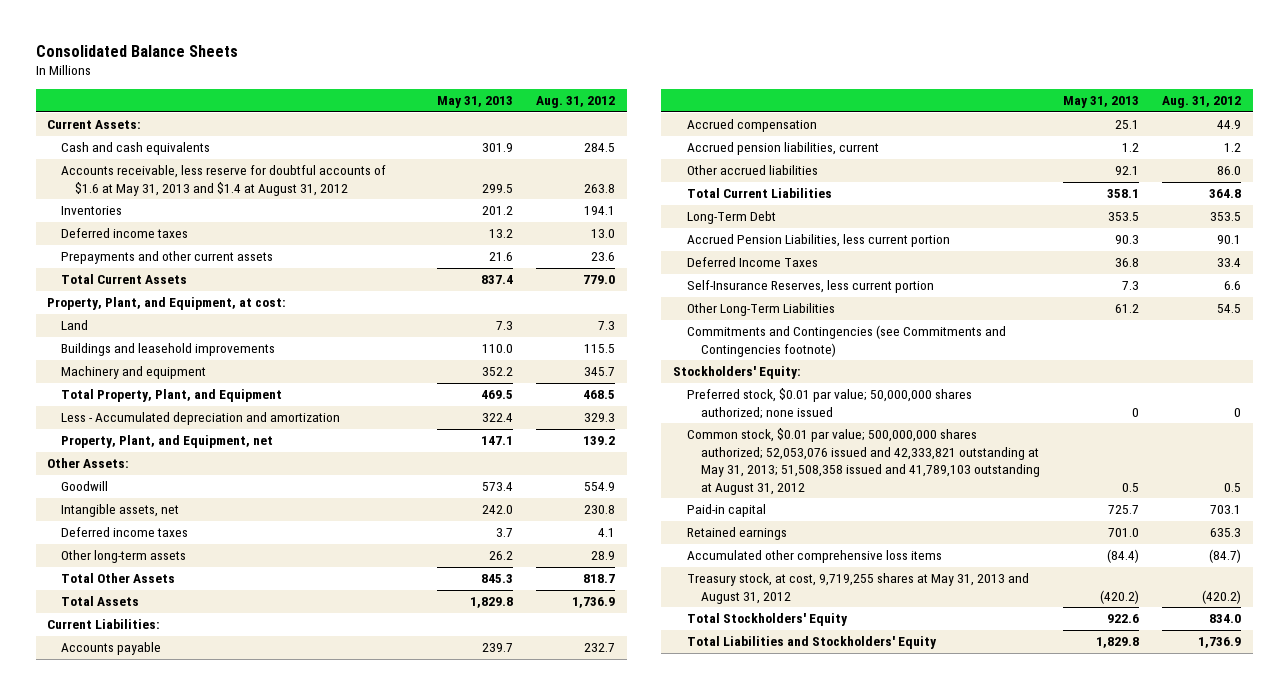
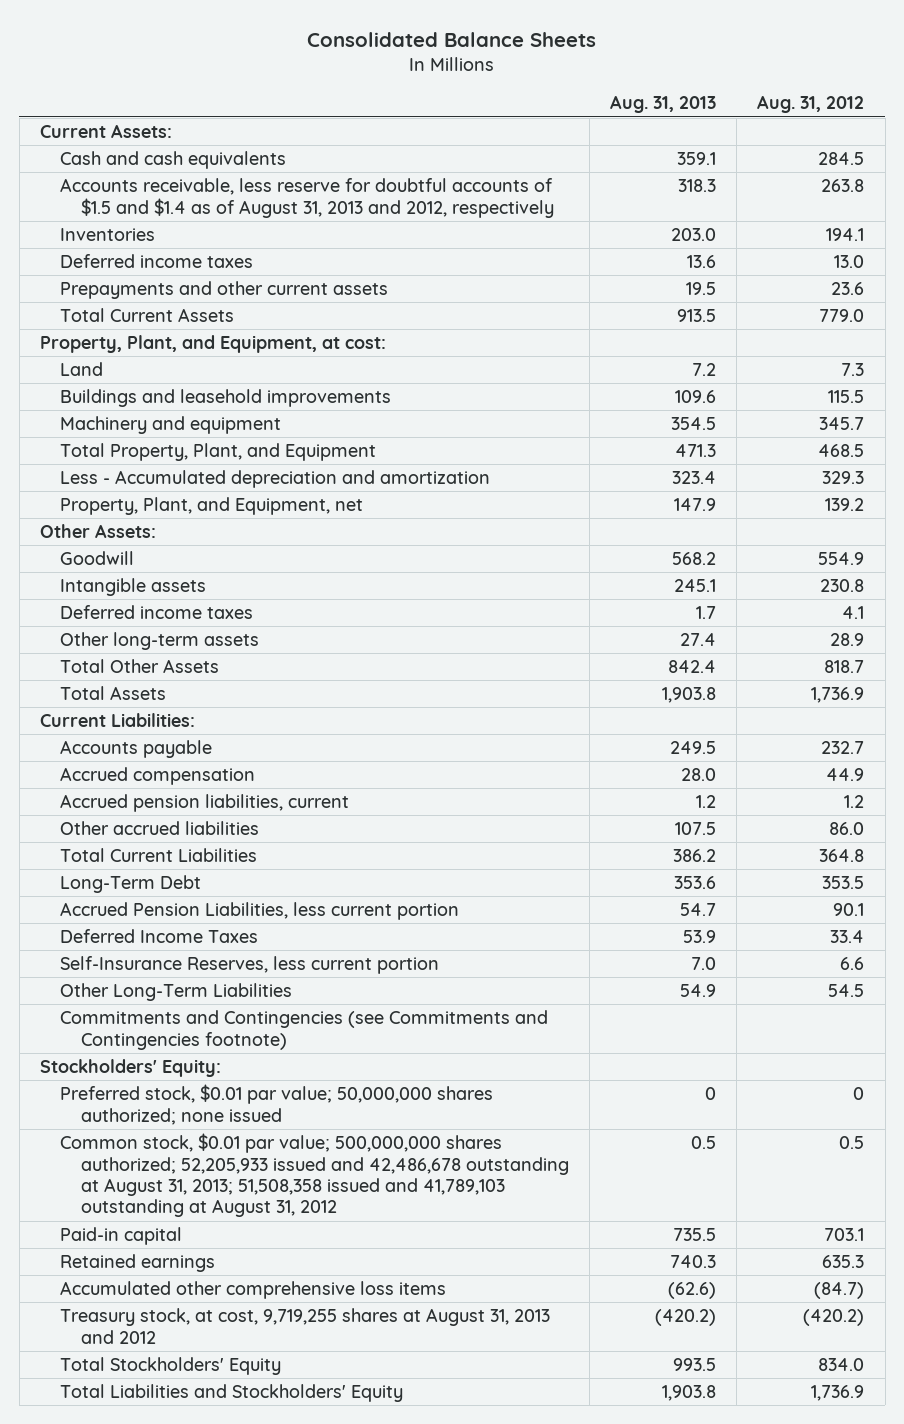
[437,96,514,109] May 31, 2013 -> none
none -> [609,95,716,114] Aug. 31, 2013
[61,165,387,196] Accounts receivable, less reserve for doubtful accounts of $1.6 at May 31, 2013 and $1.4 at August 31, 2012 -> [60,178,554,218] Accounts receivable, less reserve for doubtful accounts of $1.5 and $1.4 as of August 31, 2013 and 2012, respectively
[61,504,180,518] Intangible assets, net -> [60,578,207,597] Intangible assets
[686,428,1040,495] Common stock, $0.01 par value; 500,000,000 shares authorized; 52,053,076 issued and 42,333,821 outstanding at May 31, 2013; 51,508,358 issued and 41,789,103 outstanding at August 31, 2012 -> [60,1133,569,1218] Common stock, $0.01 par value; 500,000,000 shares authorized; 52,205,933 issued and 42,486,678 outstanding at August 31, 2013; 51,508,358 issued and 41,789,103 outstanding at August 31, 2012
[686,573,1029,604] Treasury stock, at cost, 9,719,255 shares at May 31, 2013 and August 31, 2012 -> [60,1308,551,1344] Treasury stock, at cost, 9,719,255 shares at August 31, 2013 and 2012

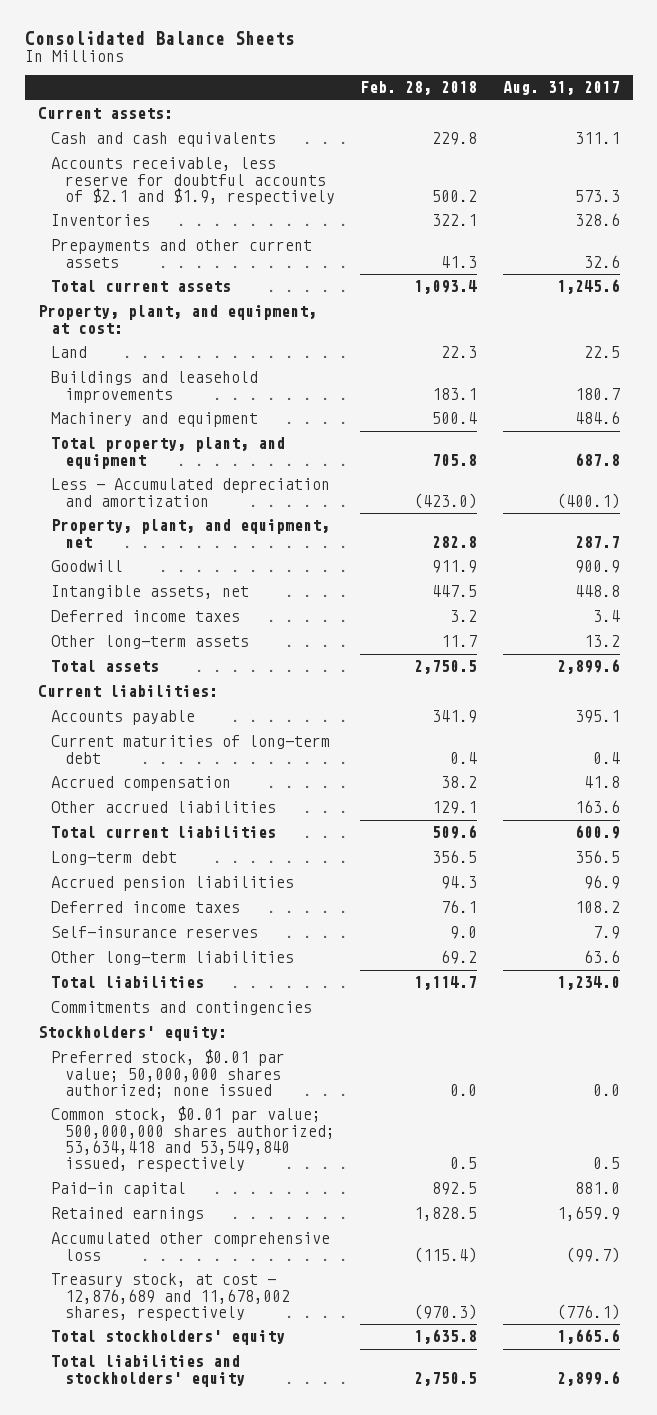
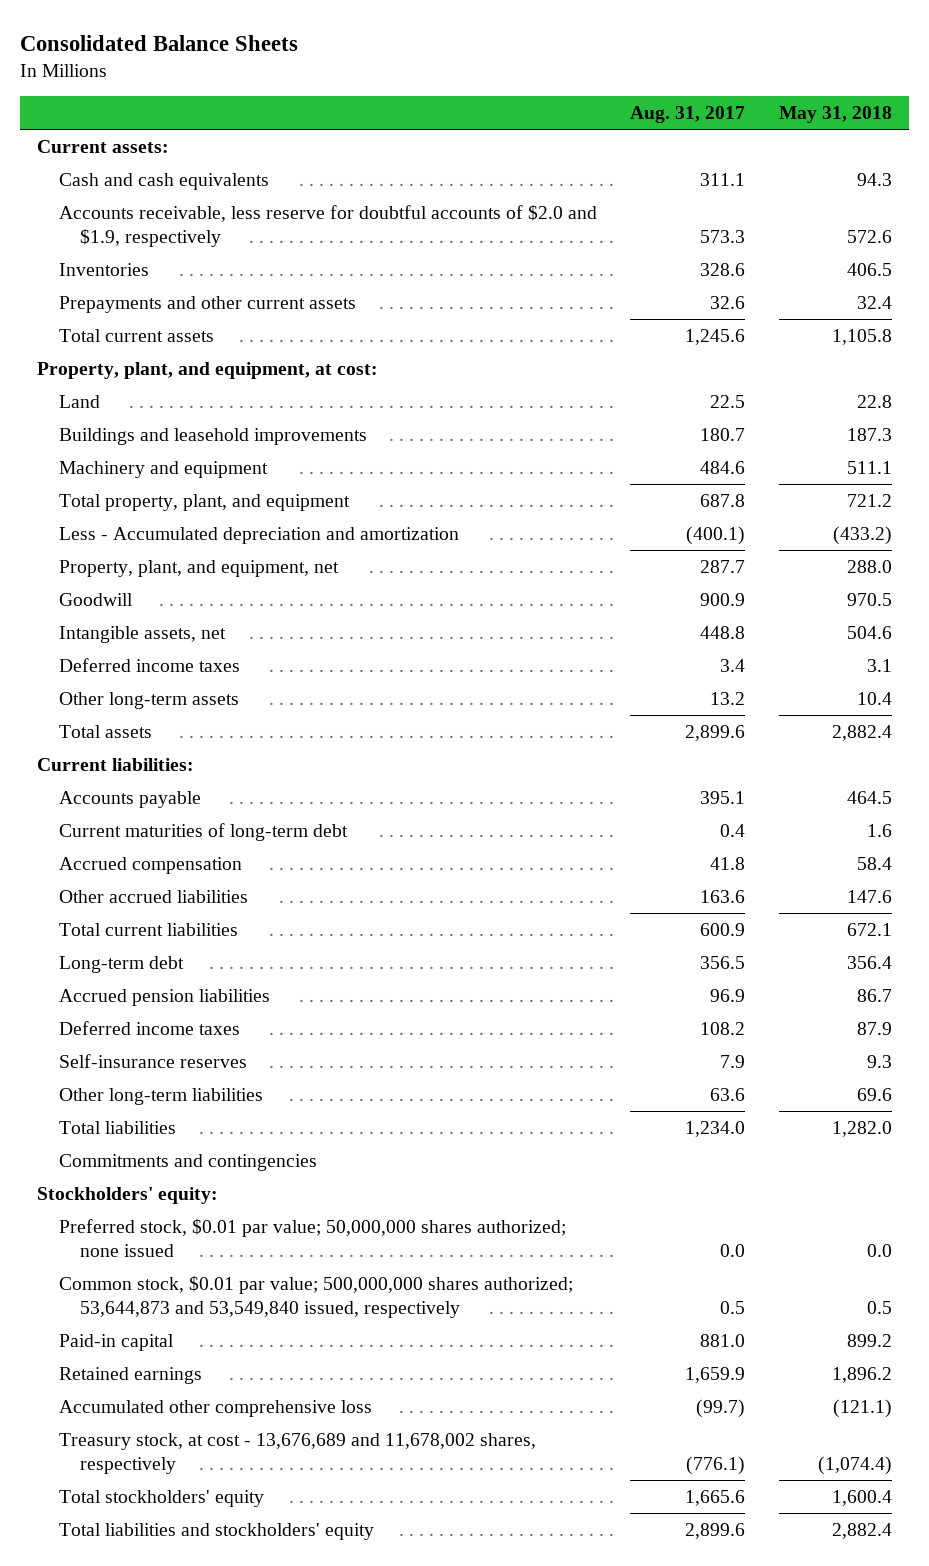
[360,81,478,96] Feb. 28, 2018 -> none
none -> [778,105,892,123] May 31, 2018
[51,157,335,205] Accounts receivable, less reserve for doubtful accounts of $2.1 and $1.9, respectively -> [58,204,597,247] Accounts receivable, less reserve for doubtful accounts of $2.0 and $1.9, respectively
[51,1106,335,1172] Common stock, $0.01 par value; 500,000,000 shares authorized; 53,634,418 and 53,549,840 issued, respectively -> [58,1275,573,1318] Common stock, $0.01 par value; 500,000,000 shares authorized; 53,644,873 and 53,549,840 issued, respectively
[51,1273,290,1321] Treasury stock, at cost - 12,876,689 and 11,678,002 shares, respectively -> [58,1432,536,1474] Treasury stock, at cost - 13,676,689 and 11,678,002 shares, respectively

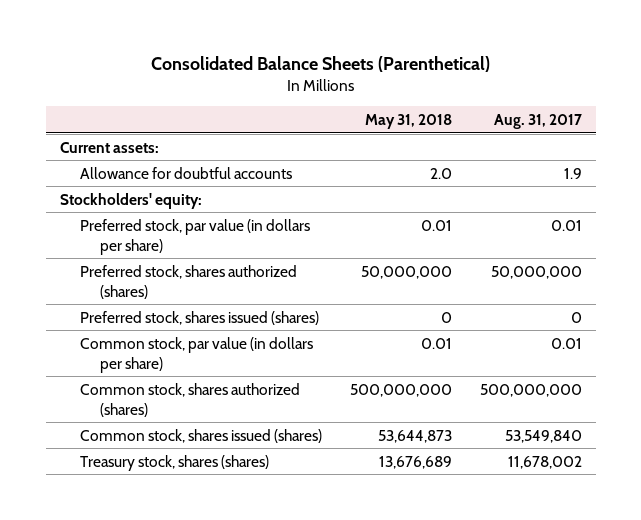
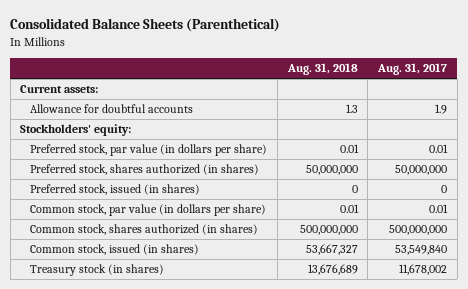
[364,113,452,129] May 31, 2018 -> none
none -> [286,63,358,76] Aug. 31, 2018
[79,264,297,299] Preferred stock, shares authorized (shares) -> [30,164,260,176] Preferred stock, shares authorized (in shares)
[79,310,319,325] Preferred stock, shares issued (shares) -> [30,184,201,196] Preferred stock, issued (in shares)
[79,382,300,417] Common stock, shares authorized (shares) -> [30,224,259,236] Common stock, shares authorized (in shares)
[79,428,322,443] Common stock, shares issued (shares) -> [30,244,200,256] Common stock, issued (in shares)
[79,454,269,471] Treasury stock, shares (shares) -> [30,264,165,277] Treasury stock (in shares)

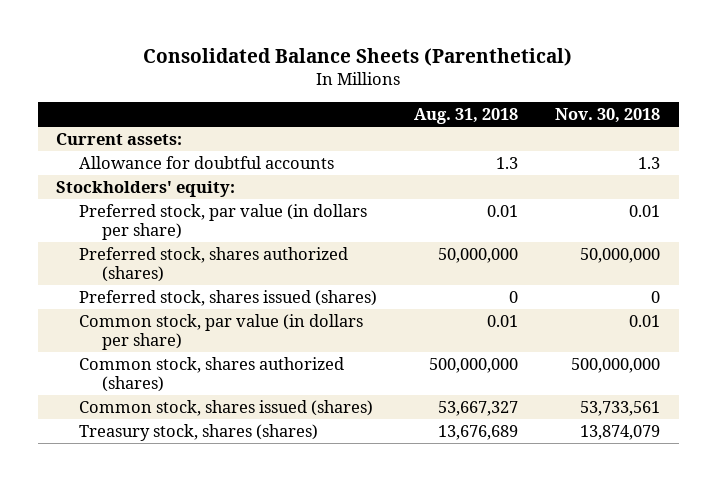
[377,63,448,76] Aug. 31, 2017 -> none
none -> [555,107,661,123] Nov. 30, 2018
[30,164,260,176] Preferred stock, shares authorized (in shares) -> [78,247,348,283] Preferred stock, shares authorized (shares)
[30,184,201,196] Preferred stock, issued (in shares) -> [78,290,377,307] Preferred stock, shares issued (shares)
[30,224,259,236] Common stock, shares authorized (in shares) -> [78,357,344,393] Common stock, shares authorized (shares)
[30,244,200,256] Common stock, issued (in shares) -> [78,400,373,417] Common stock, shares issued (shares)
[30,264,165,277] Treasury stock (in shares) -> [78,424,318,442] Treasury stock, shares (shares)

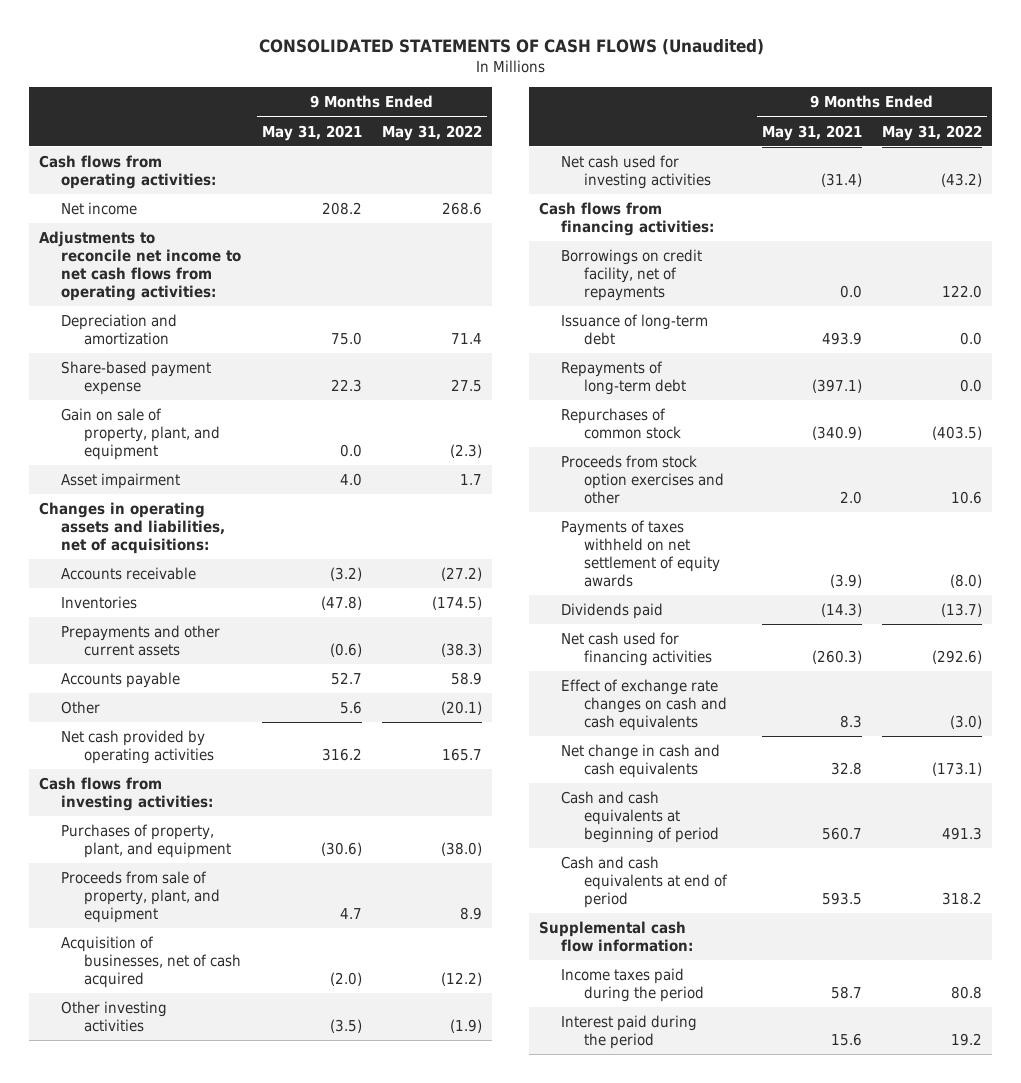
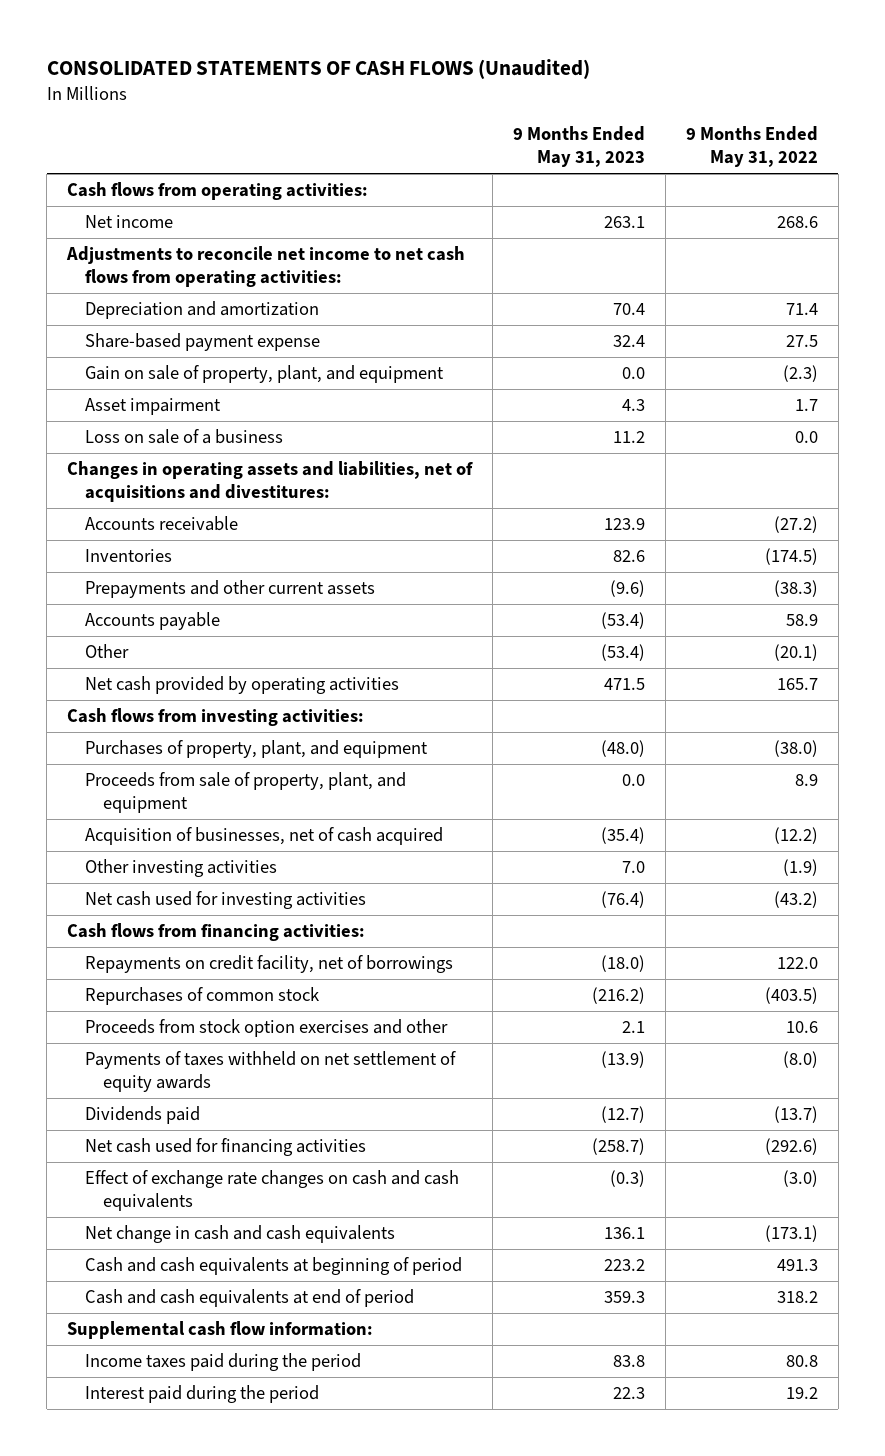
[261,124,362,141] May 31, 2021 -> none
none -> [512,126,645,168] 9 Months Ended May 31, 2023
none -> [84,429,283,445] Loss on sale of a business
[39,502,226,555] Changes in operating assets and liabilities, net of acquisitions: -> [67,461,474,503] Changes in operating assets and liabilities, net of acquisitions and divestitures:
[561,314,709,346] Issuance of long-term debt -> none
[561,361,686,396] Repayments of long-term debt -> none
[561,249,703,302] Borrowings on credit facility, net of repayments -> [84,955,453,974] Repayments on credit facility, net of borrowings

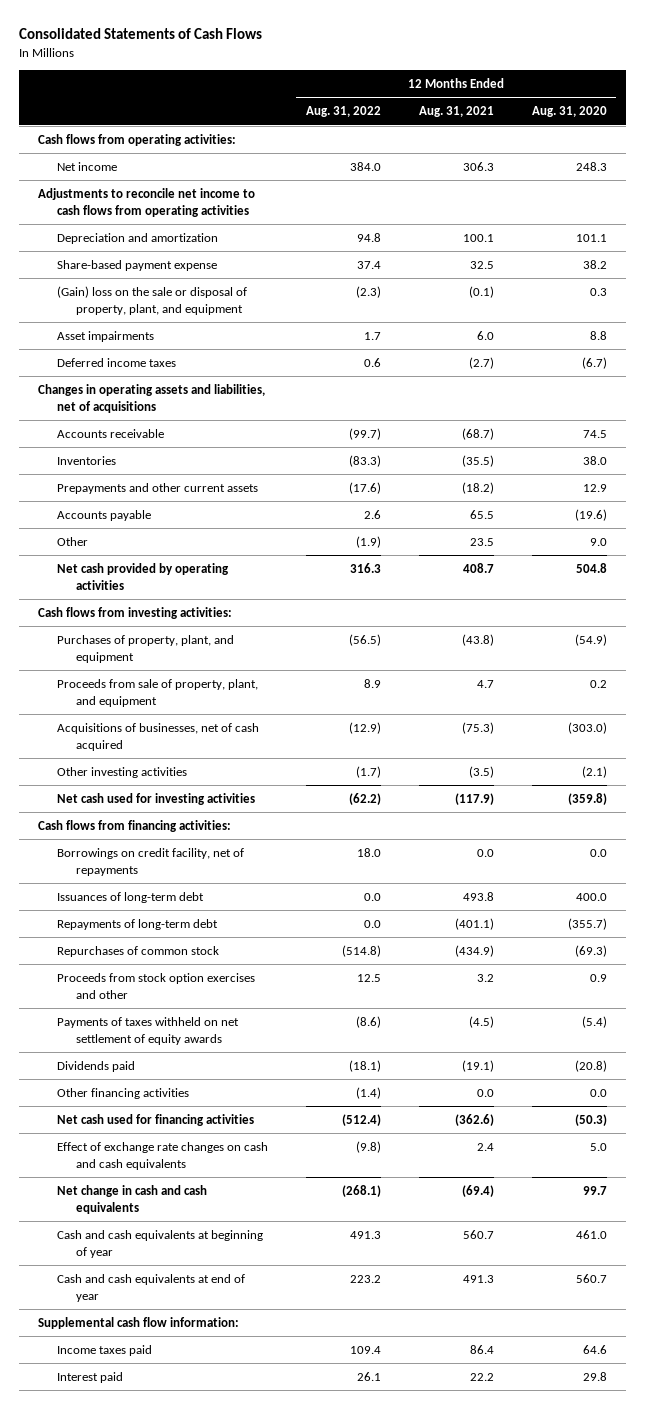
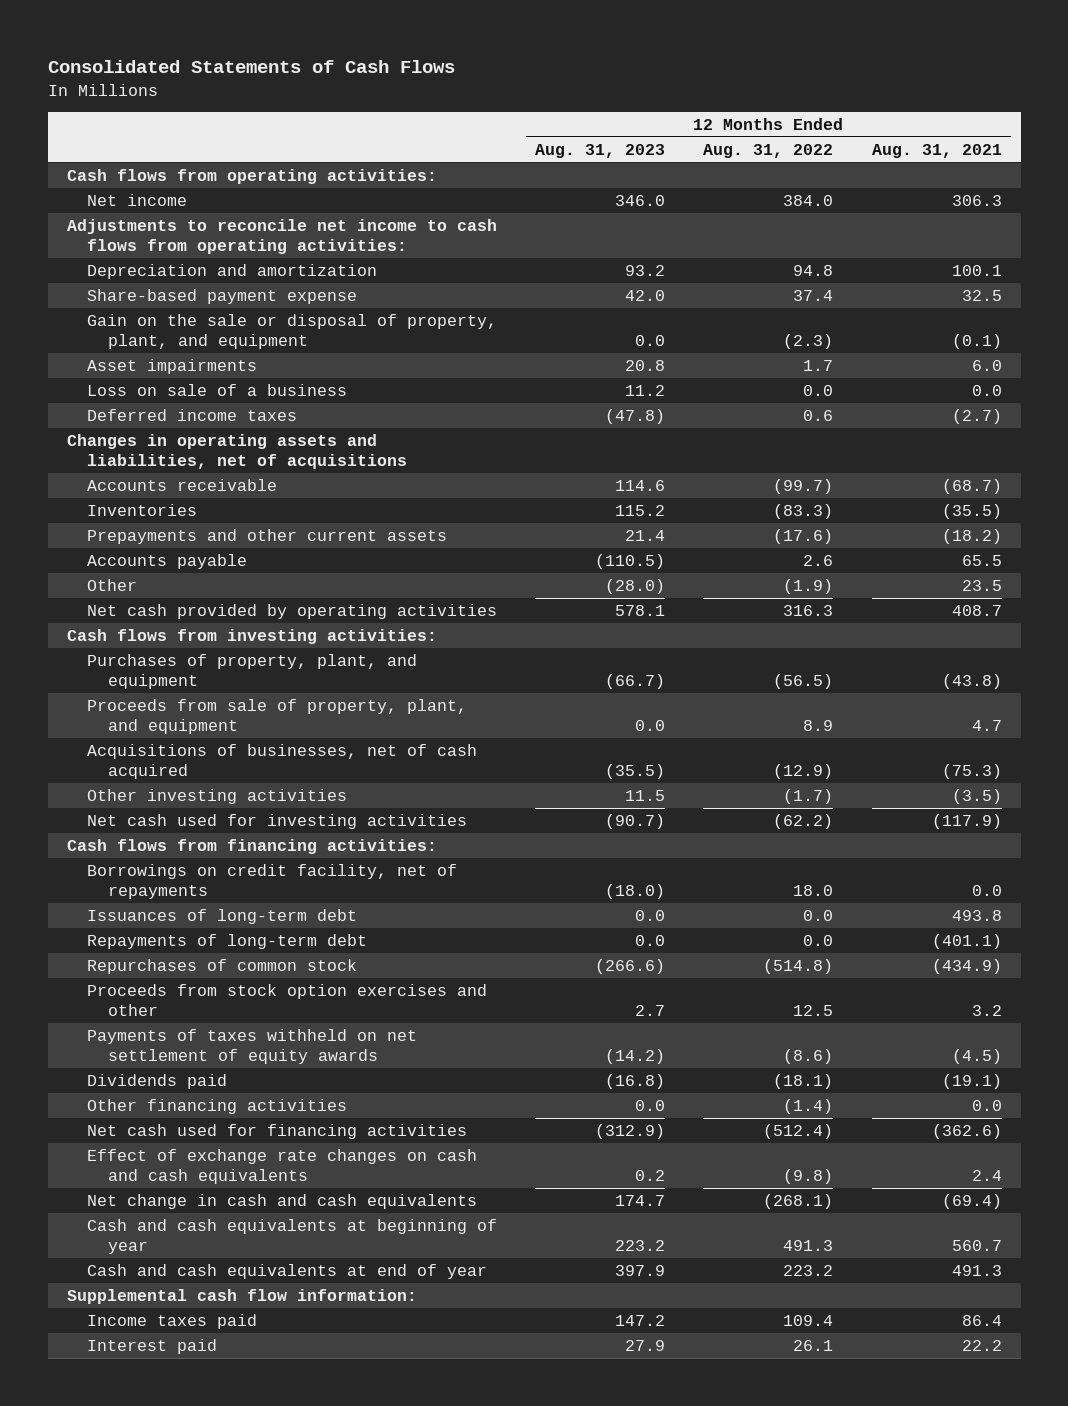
[531,106,607,118] Aug. 31, 2020 -> none
none -> [535,143,666,158] Aug. 31, 2023
[38,187,256,217] Adjustments to reconcile net income to cash flows from operating activities -> [66,218,497,254] Adjustments to reconcile net income to cash flows from operating activities:
[56,285,247,315] (Gain) loss on the sale or disposal of property, plant, and equipment -> [87,313,498,349] Gain on the sale or disposal of property, plant, and equipment
none -> [87,383,348,396] Loss on sale of a business

